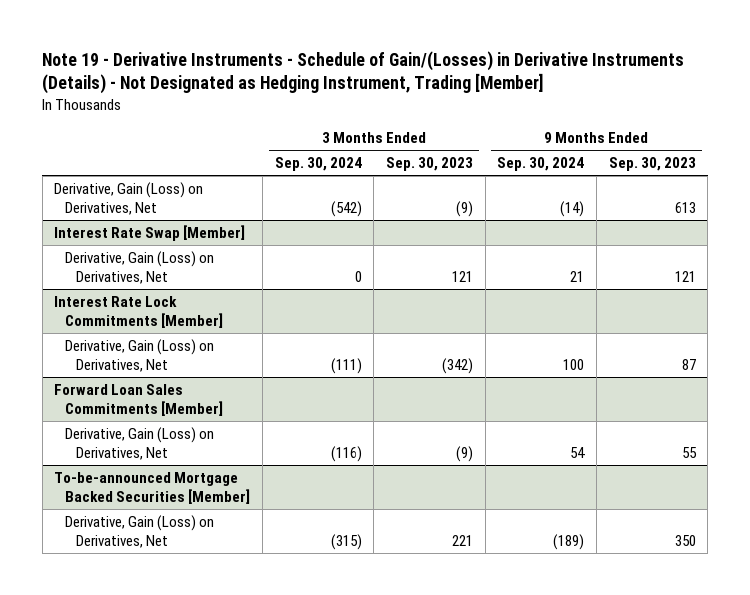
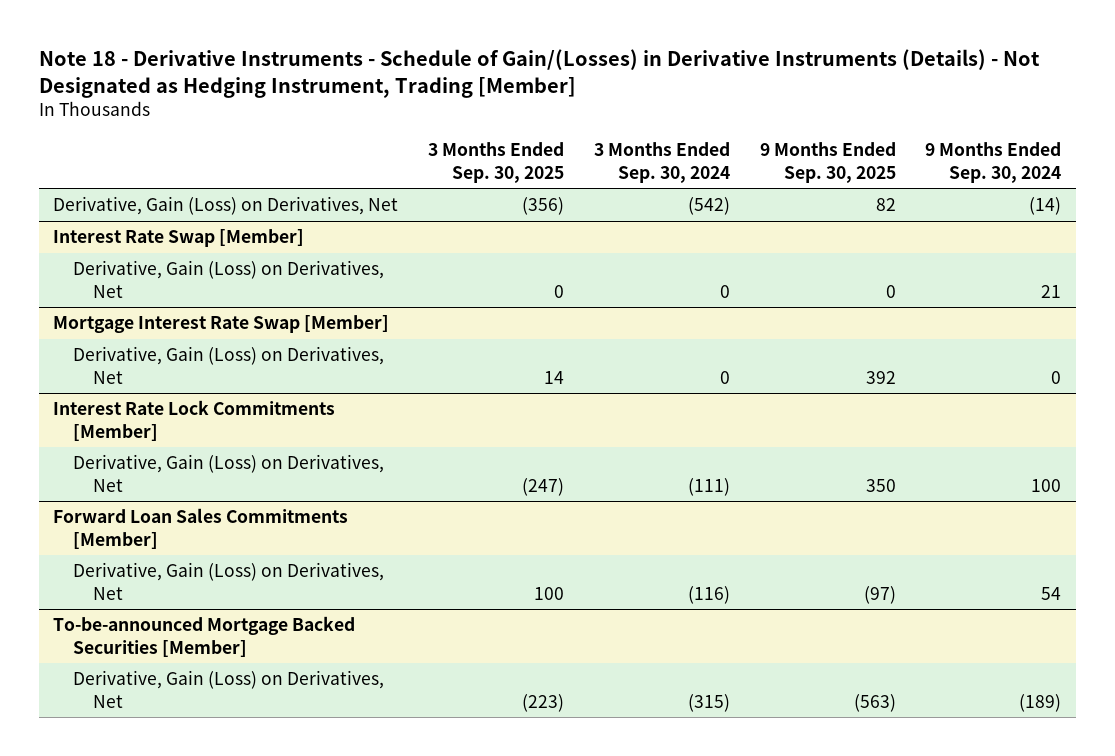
[42,50,685,95] Note 19 - Derivative Instruments - Schedule of Gain/(Losses) in Derivative Instruments (Details) - Not Designated as Hedging Instrument, Trading [Member] -> [38,48,1040,98] Note 18 - Derivative Instruments - Schedule of Gain/(Losses) in Derivative Instruments (Details) - Not Designated as Hedging Instrument, Trading [Member]
[385,157,473,172] Sep. 30, 2023 -> none
[608,157,696,172] Sep. 30, 2023 -> none
none -> [428,142,565,183] 3 Months Ended Sep. 30, 2025
none -> [759,142,896,183] 9 Months Ended Sep. 30, 2025
none -> [53,315,390,334] Mortgage Interest Rate Swap [Member]
none -> [72,346,384,384] Derivative, Gain (Loss) on Derivatives, Net

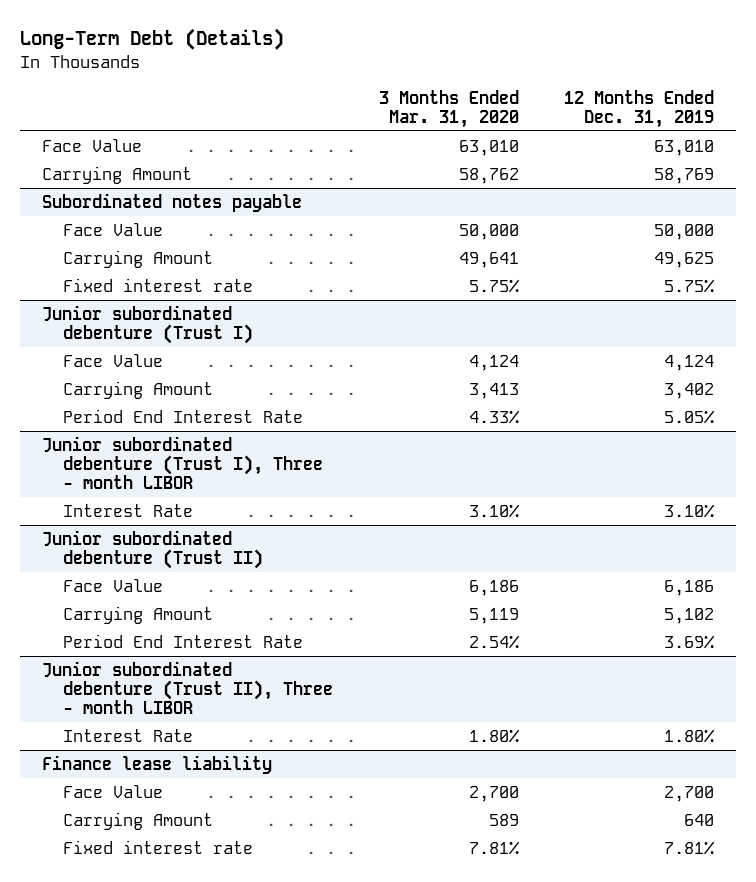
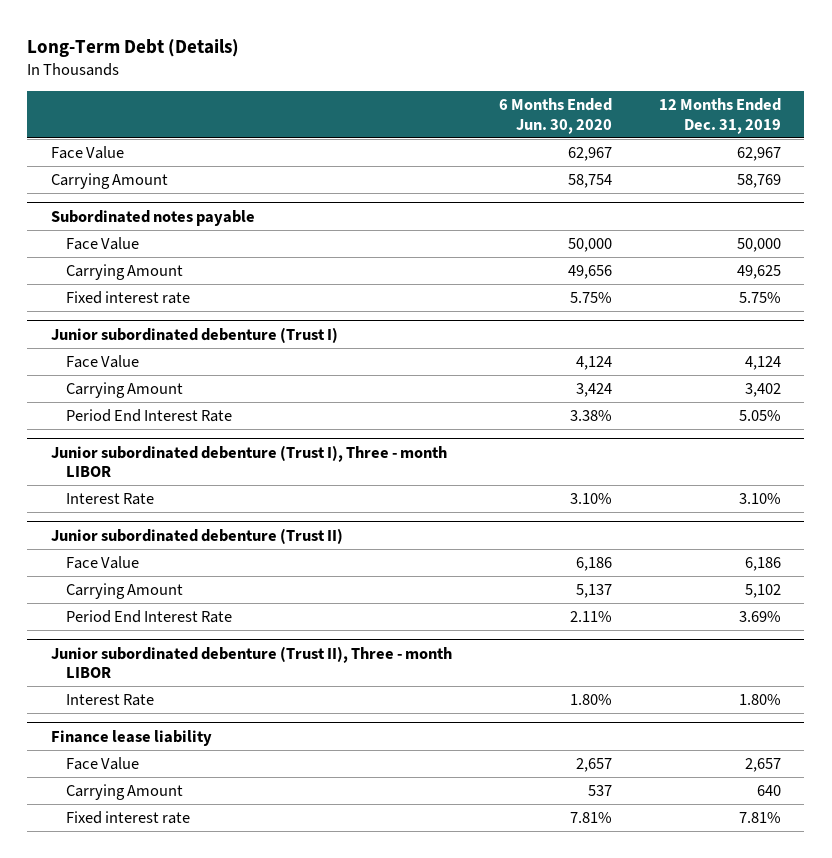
[378,89,519,128] 3 Months Ended Mar. 31, 2020 -> none
none -> [498,98,612,134] 6 Months Ended Jun. 30, 2020
[653,139,714,156] 63,010 -> [736,147,781,162] 62,967
[663,785,714,802] 2,700 -> [744,758,781,773] 2,657

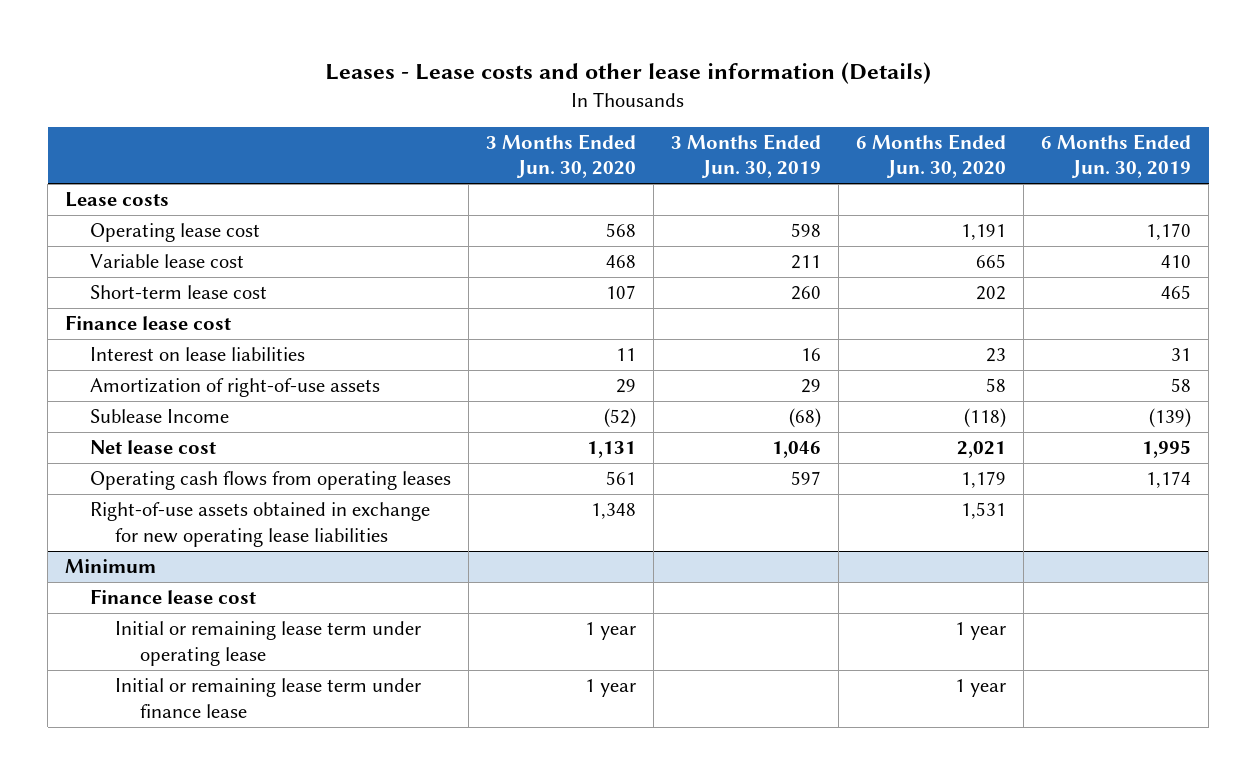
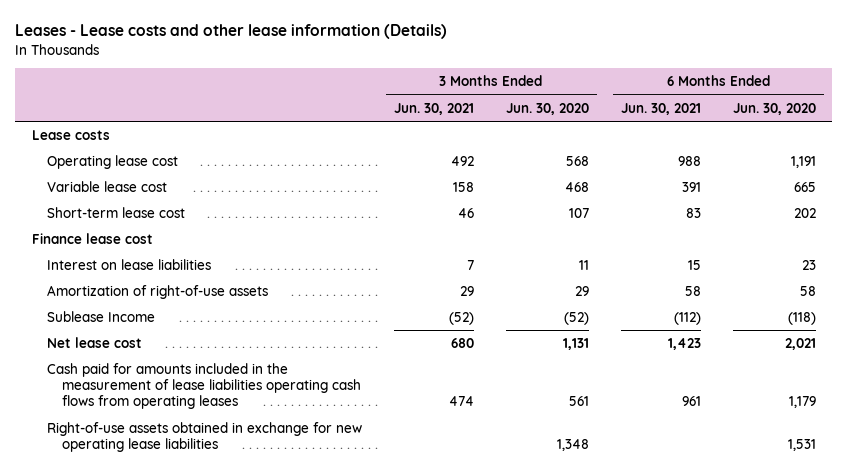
[671,133,822,179] 3 Months Ended Jun. 30, 2019 -> none
[1041,133,1192,179] 6 Months Ended Jun. 30, 2019 -> none
none -> [393,102,474,115] Jun. 30, 2021
none -> [621,102,702,115] Jun. 30, 2021
[90,471,452,491] Operating cash flows from operating leases -> [46,363,362,410] Cash paid for amounts included in the measurement of lease liabilities operating cash flows from operating leases
[65,559,157,574] Minimum -> none
[90,589,257,605] Finance lease cost -> none
[114,621,421,666] Initial or remaining lease term under operating lease -> none
[114,678,421,718] Initial or remaining lease term under finance lease -> none

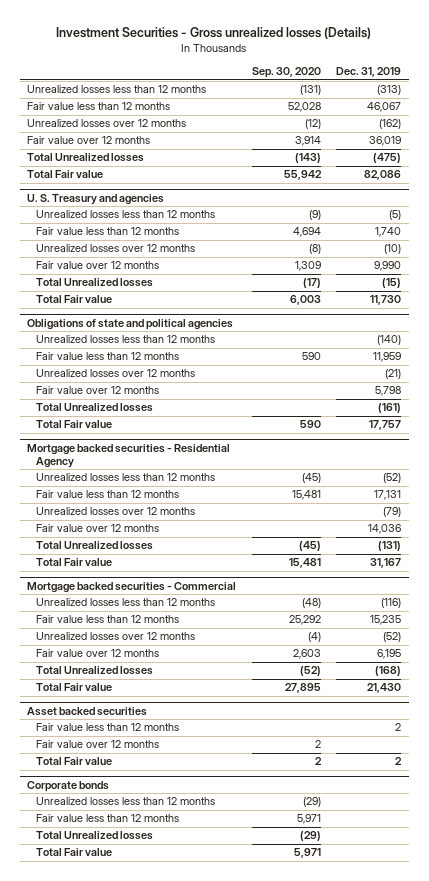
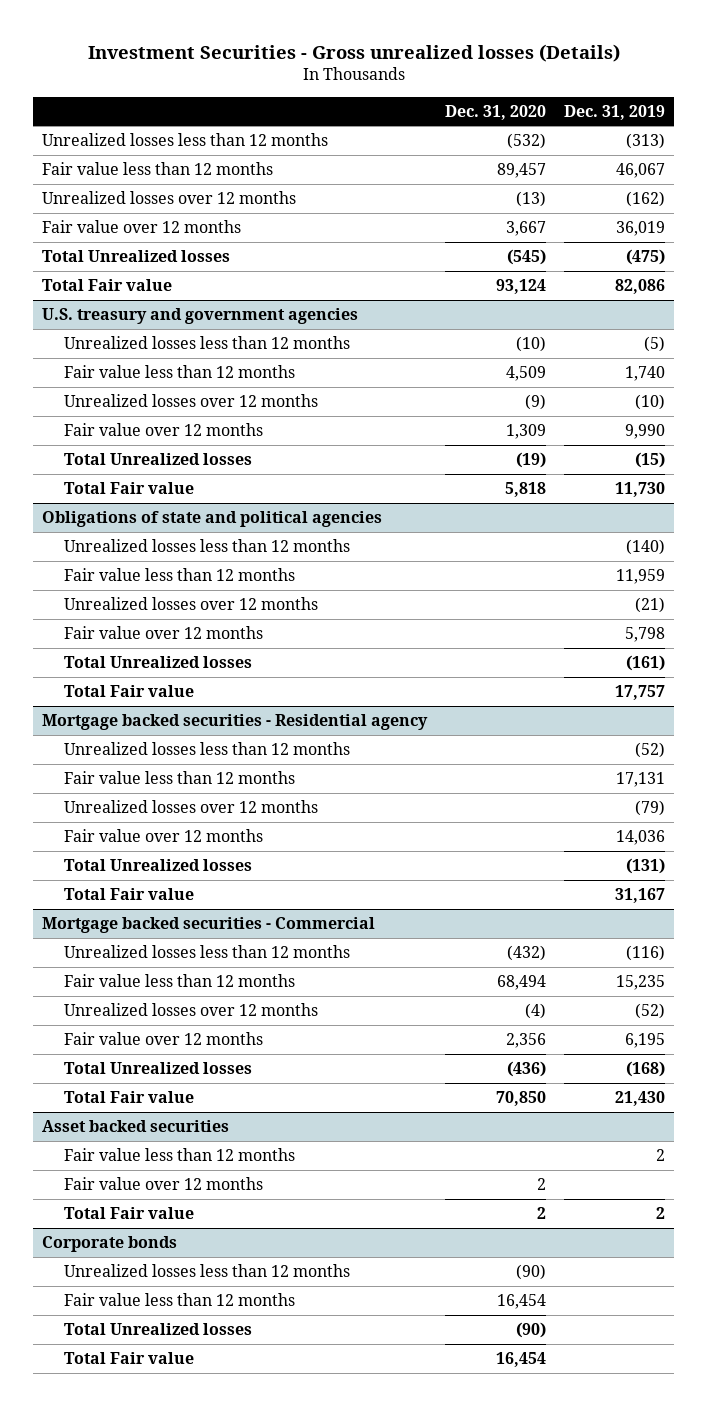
[251,67,321,79] Sep. 30, 2020 -> none
none -> [445,104,547,120] Dec. 31, 2020
[27,193,165,205] U. S. Treasury and agencies -> [42,308,359,325] U.S. treasury and government agencies
[27,443,231,468] Mortgage backed securities - Residential Agency -> [42,714,429,731] Mortgage backed securities - Residential agency

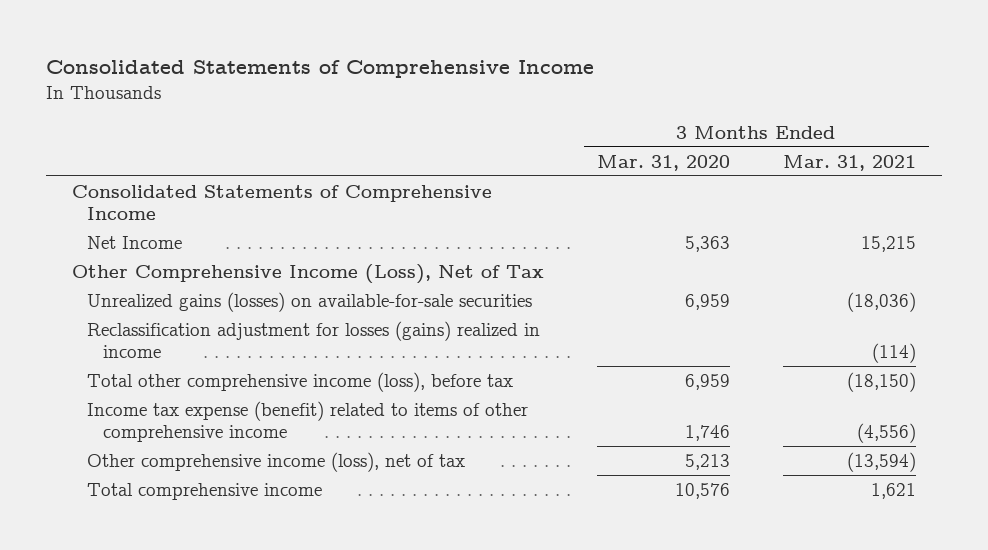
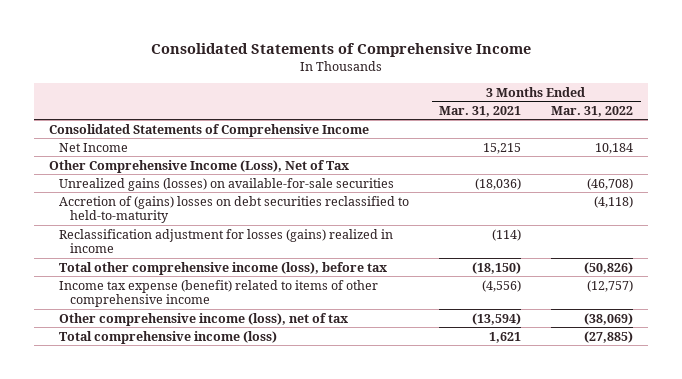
[596,154,730,171] Mar. 31, 2020 -> none
none -> [551,105,634,117] Mar. 31, 2022
none -> [59,195,410,224] Accretion of (gains) losses on debt securities reclassified to held-to-maturity
[87,482,323,500] Total comprehensive income -> [59,330,278,344] Total comprehensive income (loss)

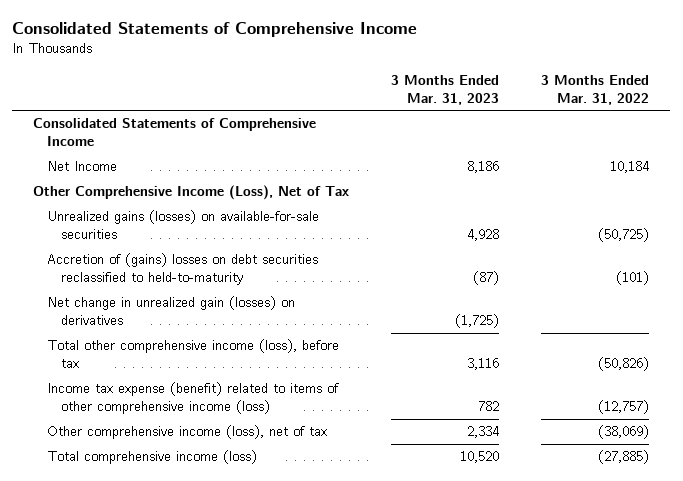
[439,105,522,117] Mar. 31, 2021 -> none
none -> [391,74,500,105] 3 Months Ended Mar. 31, 2023
[59,228,394,254] Reclassification adjustment for losses (gains) realized in income -> none
[587,177,634,190] (46,708) -> [598,228,650,243] (50,725)
[594,195,634,208] (4,118) -> [616,271,650,286] (101)
none -> [47,296,296,326] Net change in unrealized gain (losses) on derivatives
[59,279,379,308] Income tax expense (benefit) related to items of other comprehensive income -> [47,382,340,415] Income tax expense (benefit) related to items of other comprehensive income (loss)

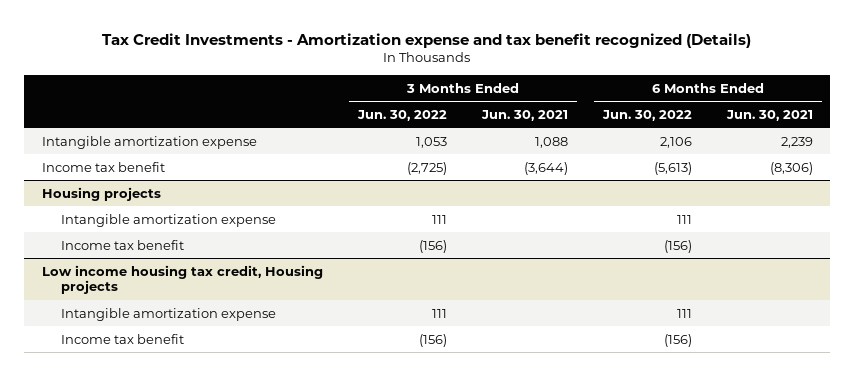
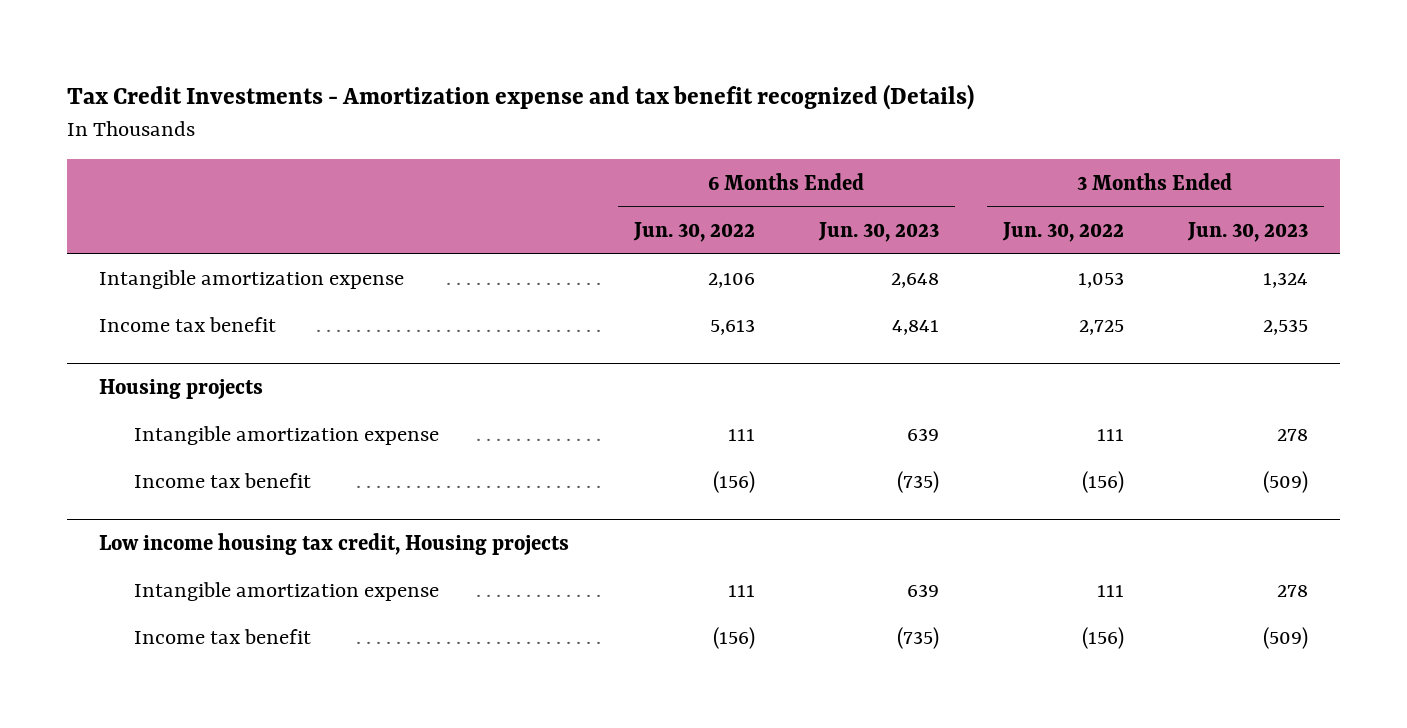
[480,109,568,121] Jun. 30, 2021 -> none
[725,109,813,121] Jun. 30, 2021 -> none
none -> [817,221,939,242] Jun. 30, 2023
none -> [1186,221,1308,242] Jun. 30, 2023
[406,161,447,175] (2,725) -> [1078,320,1124,336] 2,725
[653,161,692,175] (5,613) -> [709,319,755,336] 5,613

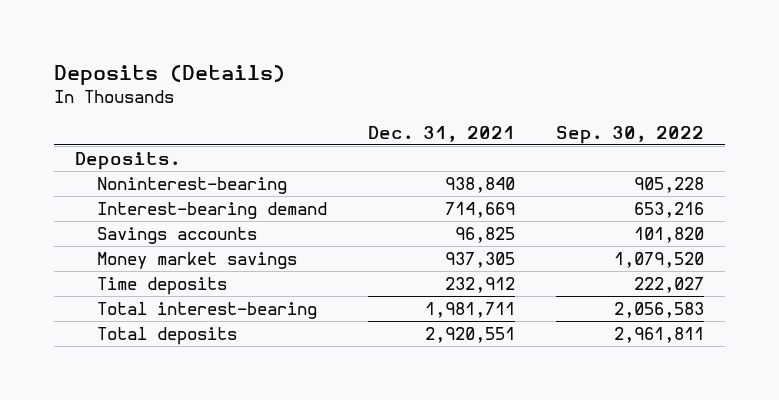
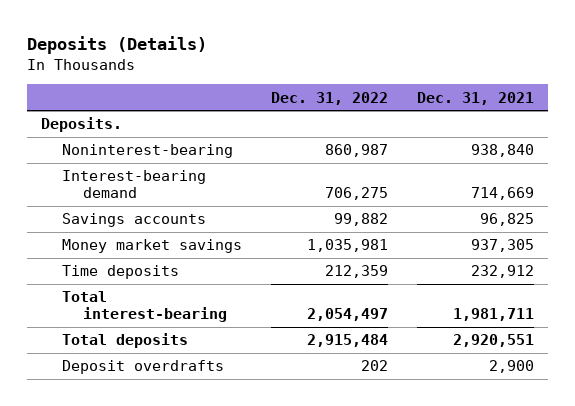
[556,125,705,144] Sep. 30, 2022 -> none
none -> [270,91,388,105] Dec. 31, 2022
none -> [61,360,224,375] Deposit overdrafts

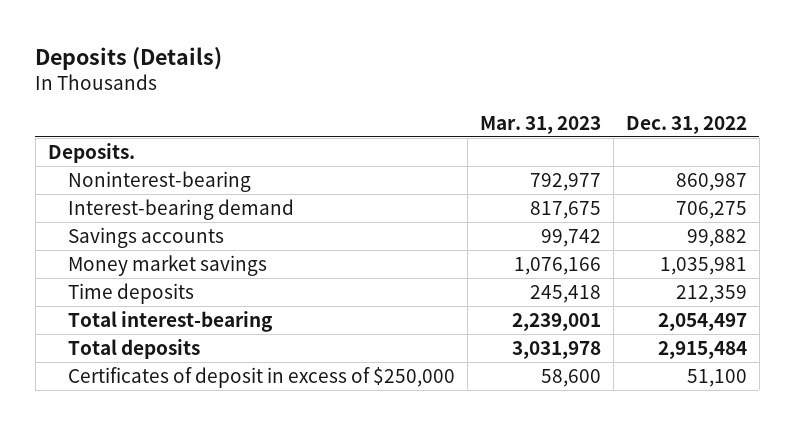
[416,91,534,105] Dec. 31, 2021 -> none
none -> [480,115,602,134] Mar. 31, 2023
[61,360,224,375] Deposit overdrafts -> none
none -> [68,366,456,388] Certificates of deposit in excess of $250,000

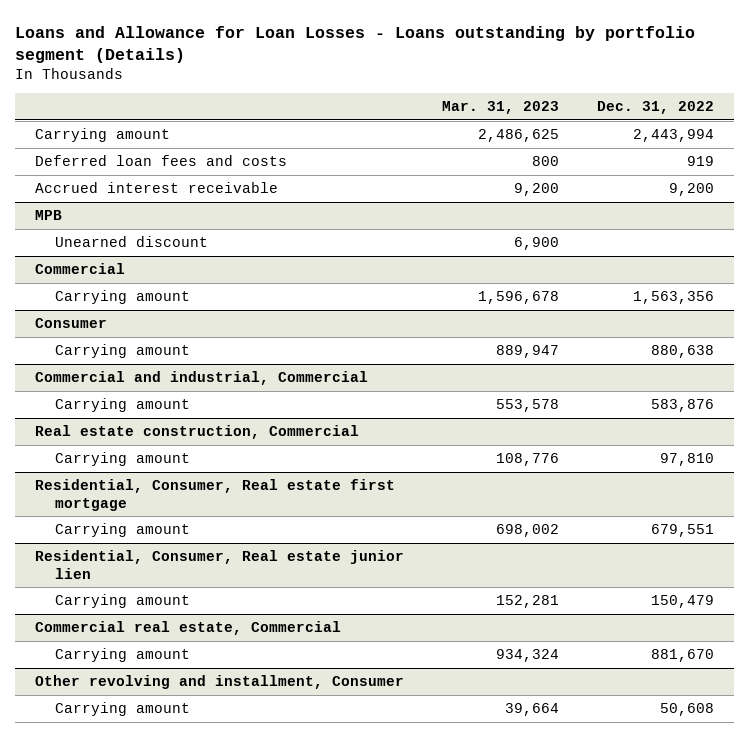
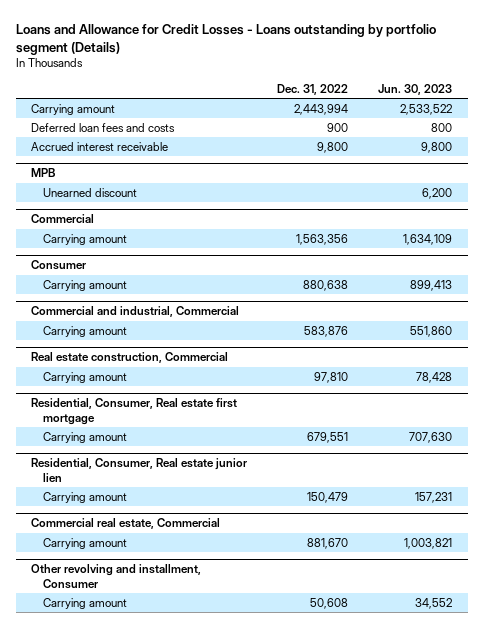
[15,25,696,63] Loans and Allowance for Loan Losses - Loans outstanding by portfolio segment (Details) -> [16,24,437,55] Loans and Allowance for Credit Losses - Loans outstanding by portfolio segment (Details)
[441,101,559,115] Mar. 31, 2023 -> none
none -> [378,83,453,95] Jun. 30, 2023
[687,155,715,166] 919 -> [327,122,349,132] 900
[669,182,715,196] 9,200 -> [317,141,349,153] 9,800

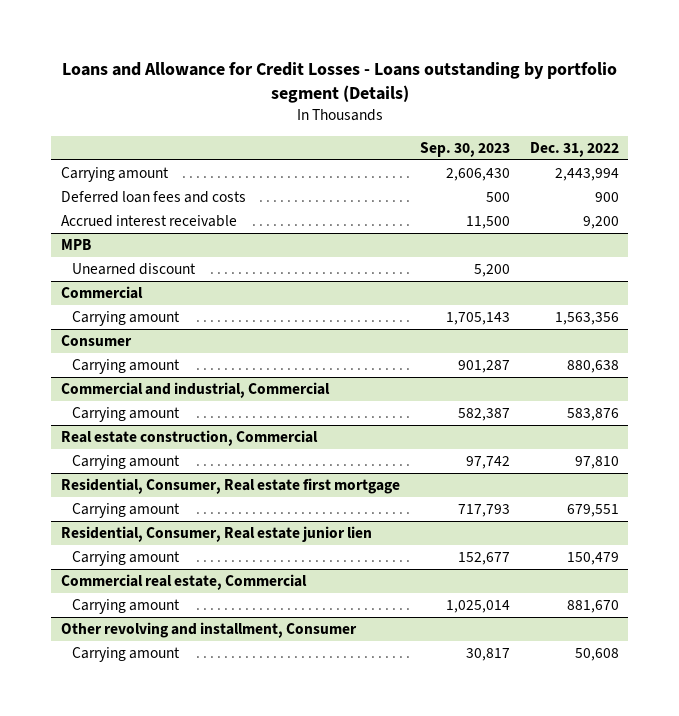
[378,83,453,95] Jun. 30, 2023 -> none
none -> [419,142,510,158] Sep. 30, 2023
[317,141,349,153] 9,800 -> [582,216,619,230] 9,200

